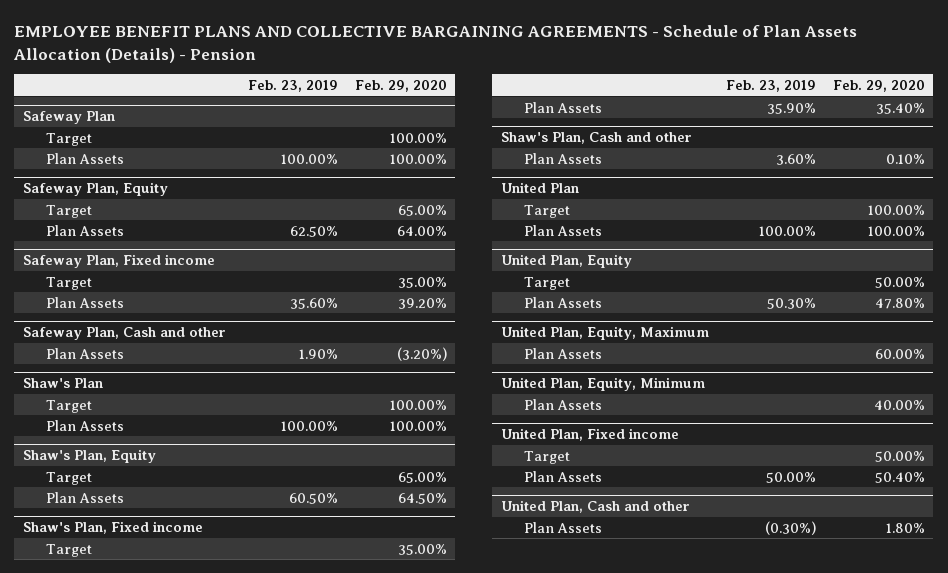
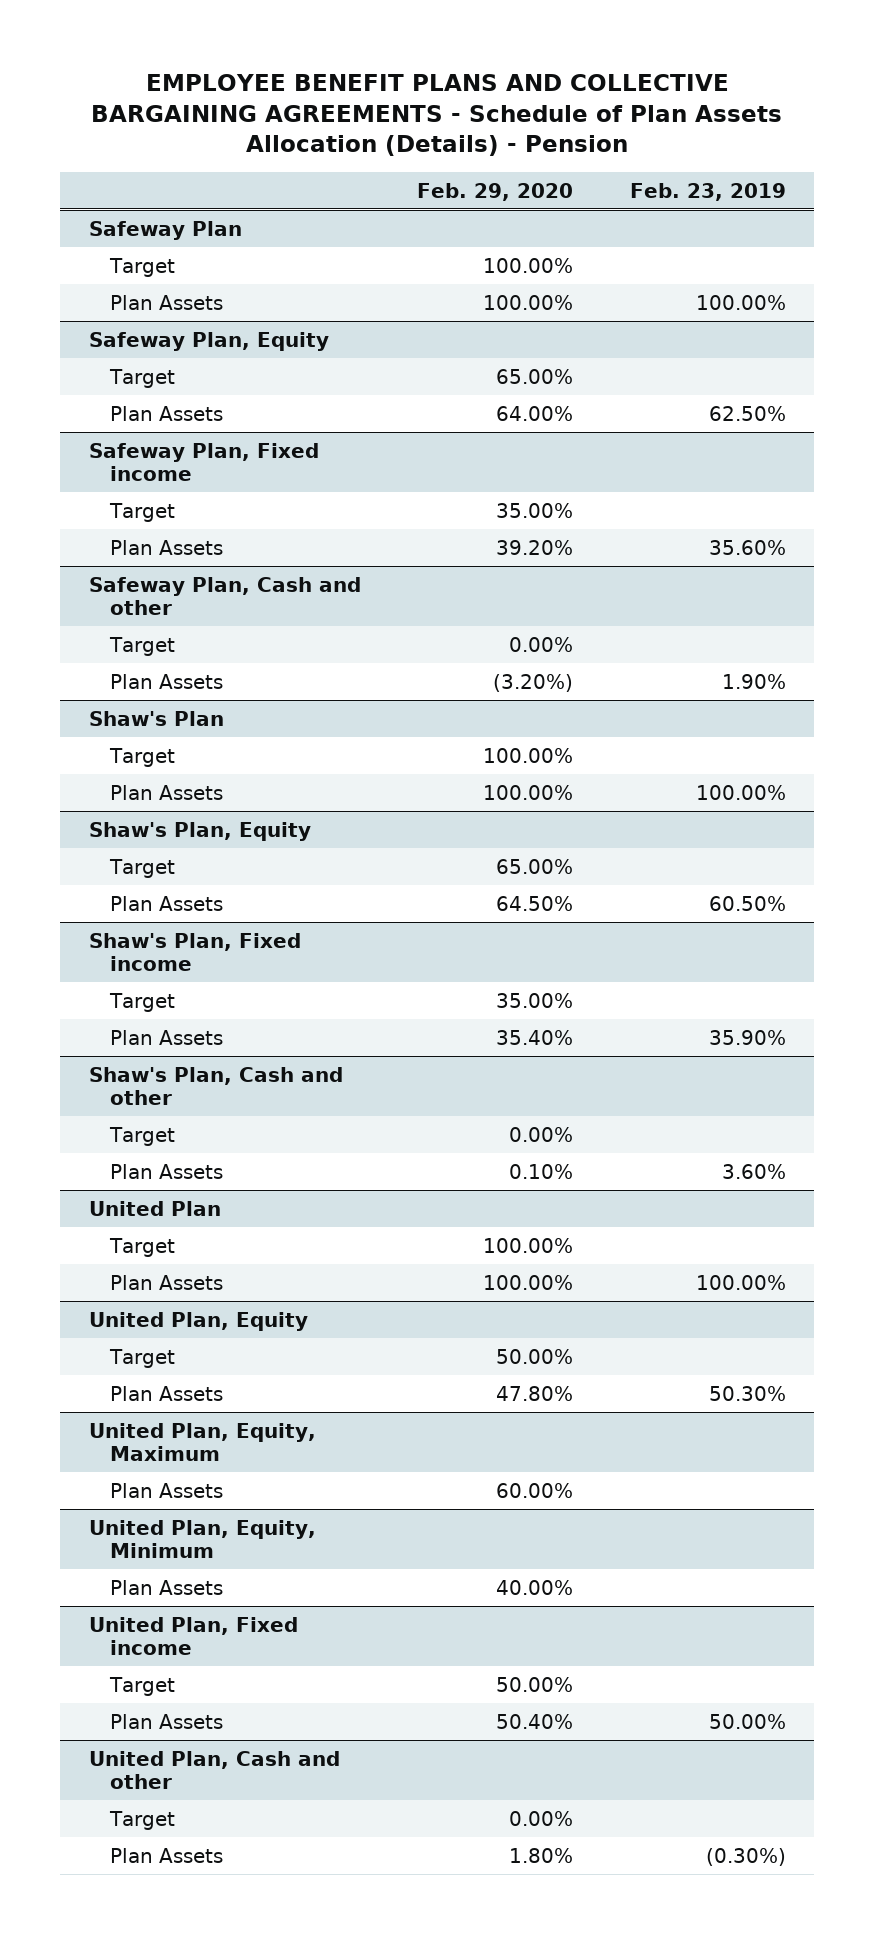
none -> [109,636,176,656] Target
none -> [109,1126,176,1146] Target
none -> [109,1810,176,1830] Target

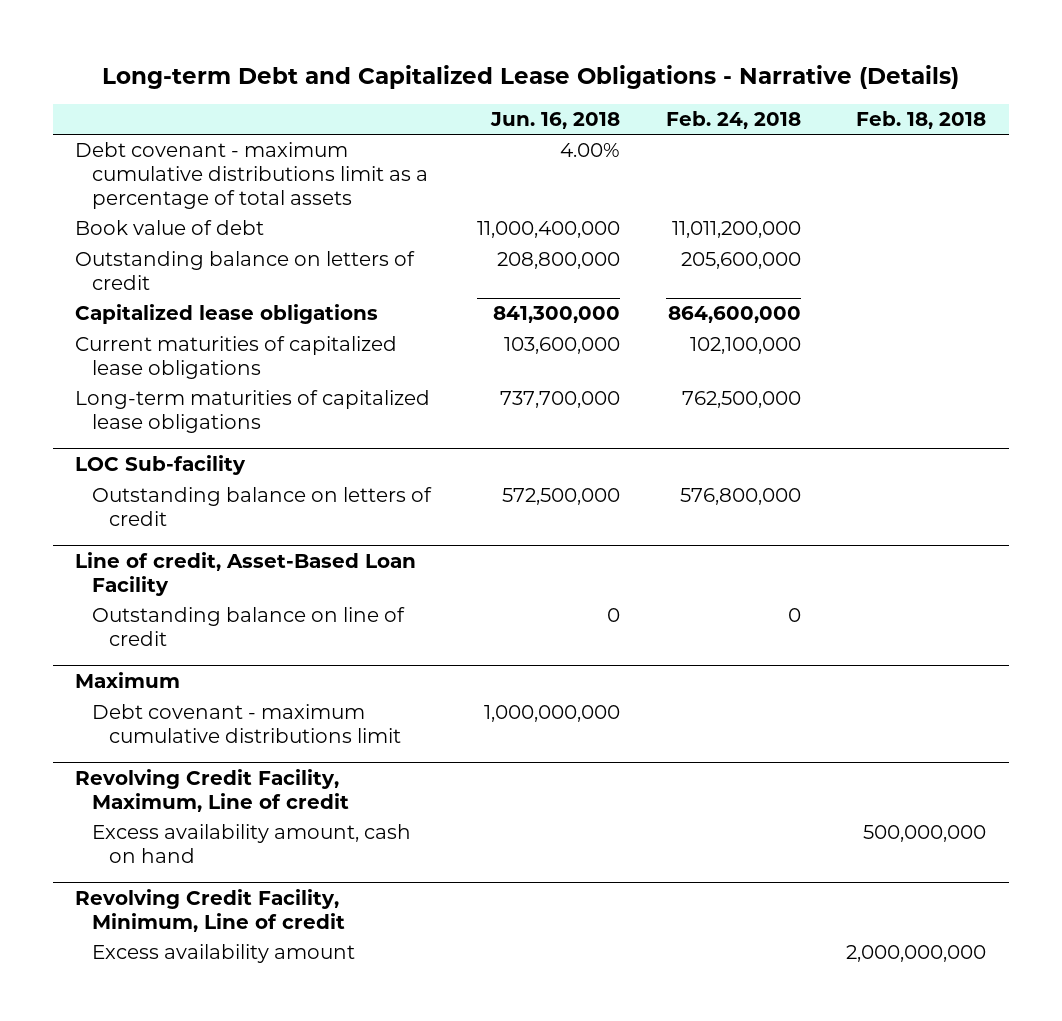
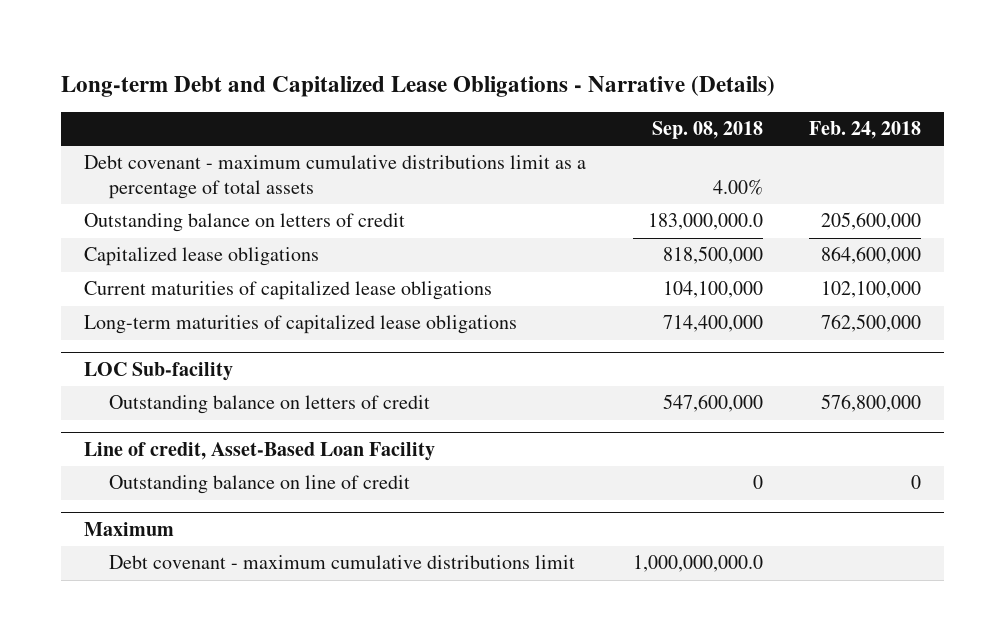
[489,112,620,130] Jun. 16, 2018 -> none
[856,111,987,130] Feb. 18, 2018 -> none
none -> [651,121,763,140] Sep. 08, 2018
[75,220,265,236] Book value of debt -> none
[75,769,350,812] Revolving Credit Facility, Maximum, Line of credit -> none
[92,824,412,863] Excess availability amount, cash on hand -> none
[75,889,346,932] Revolving Credit Facility, Minimum, Line of credit -> none
[92,944,356,964] Excess availability amount -> none

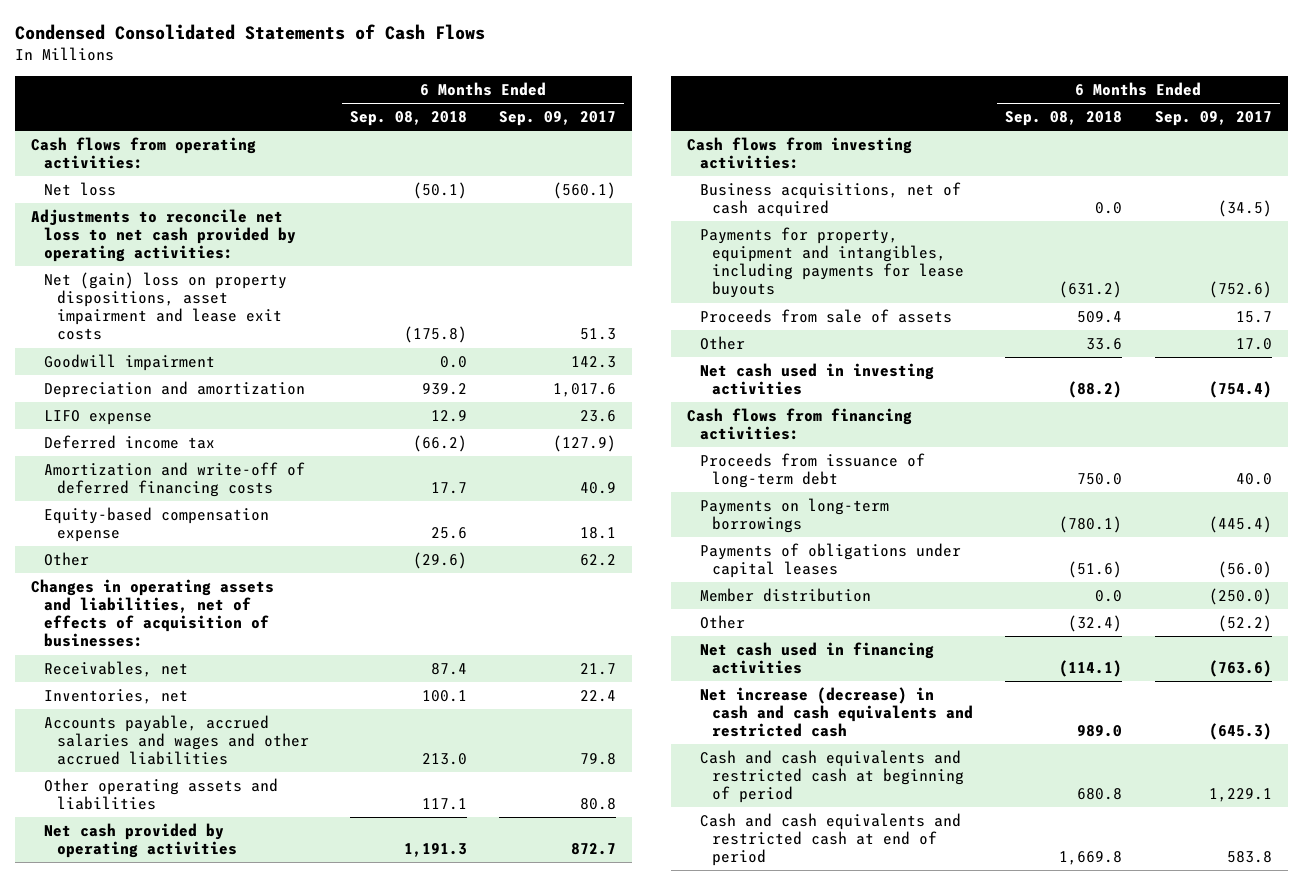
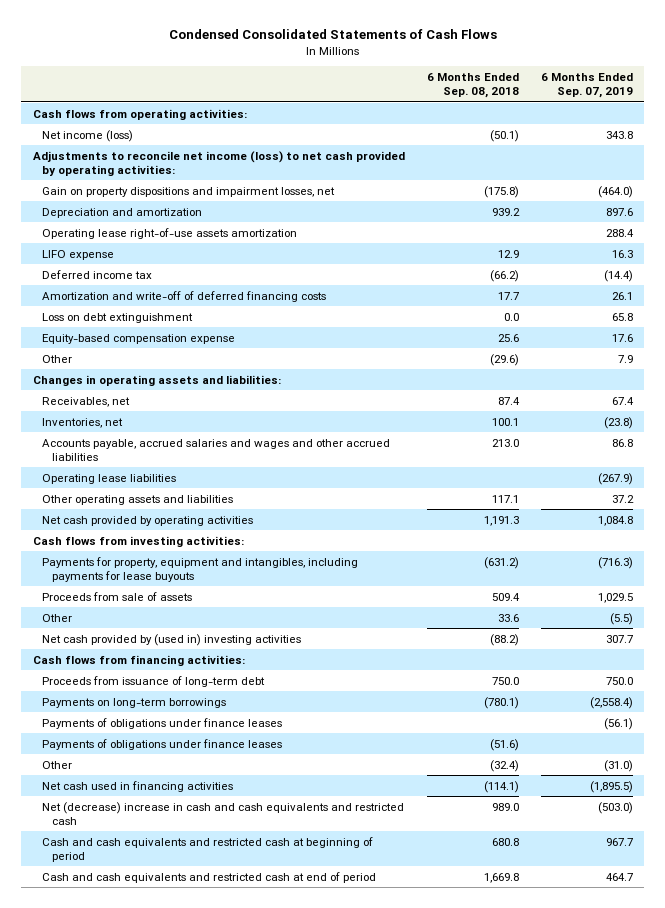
[499,111,617,127] Sep. 09, 2017 -> none
none -> [540,72,633,99] 6 Months Ended Sep. 07, 2019
[44,354,216,372] Goodwill impairment -> none
[44,182,117,197] Net loss -> [42,129,134,142] Net income (loss)
[31,209,297,263] Adjustments to reconcile net loss to net cash provided by operating activities: -> [32,150,405,176] Adjustments to reconcile net income (loss) to net cash provided by operating activities:
[44,272,288,341] Net (gain) loss on property dispositions, asset impairment and lease exit costs -> [42,186,336,197] Gain on property dispositions and impairment losses, net
none -> [42,227,298,239] Operating lease right-of-use assets amortization
none -> [42,312,194,323] Loss on debt extinguishment
[31,579,275,648] Changes in operating assets and liabilities, net of effects of acquisition of businesses: -> [32,374,281,386] Changes in operating assets and liabilities:
none -> [42,473,177,484] Operating lease liabilities
[699,182,961,218] Business acquisitions, net of cash acquired -> none
[699,363,934,396] Net cash used in investing activities -> [42,633,302,646] Net cash provided by (used in) investing activities
[699,588,871,603] Member distribution -> none
none -> [42,717,283,729] Payments of obligations under finance leases
[699,543,961,579] Payments of obligations under capital leases -> [42,738,283,750] Payments of obligations under finance leases
[699,687,974,738] Net increase (decrease) in cash and cash equivalents and restricted cash -> [42,801,405,825] Net (decrease) increase in cash and cash equivalents and restricted cash

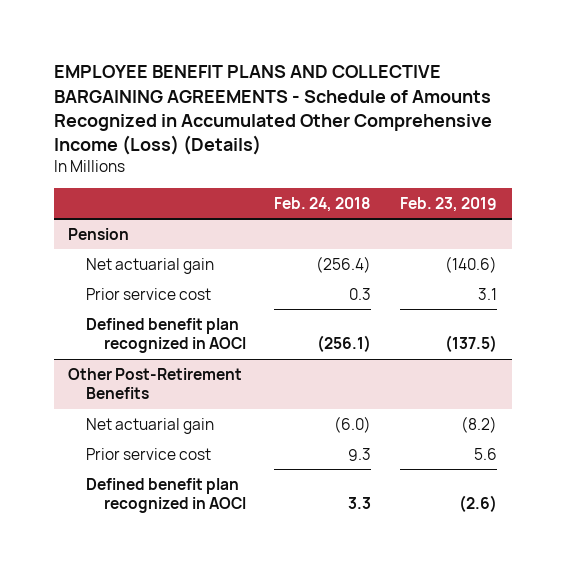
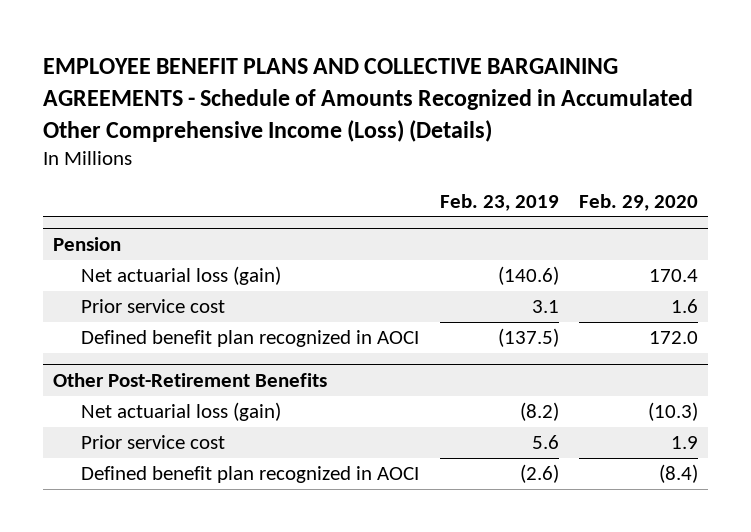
[274,196,372,212] Feb. 24, 2018 -> none
none -> [578,193,698,211] Feb. 29, 2020
[86,257,215,274] Net actuarial gain -> [81,266,282,286] Net actuarial loss (gain)
[86,417,215,434] Net actuarial gain -> [81,402,282,422] Net actuarial loss (gain)

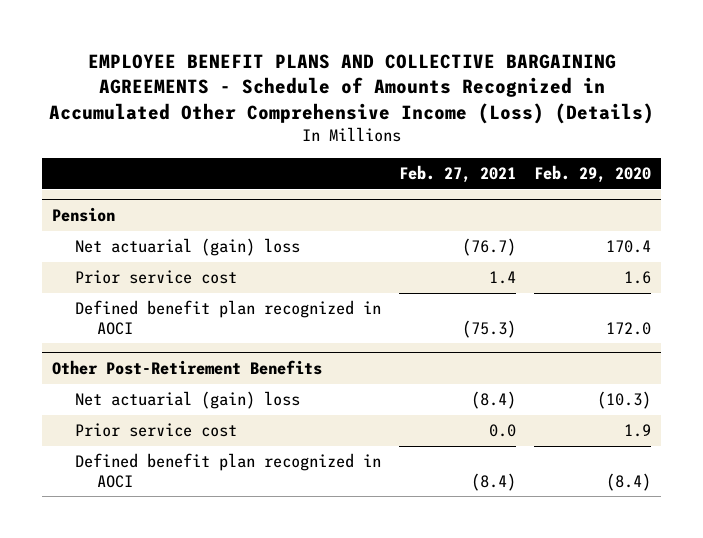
[439,193,559,211] Feb. 23, 2019 -> none
none -> [398,164,516,183] Feb. 27, 2021
[81,266,282,286] Net actuarial loss (gain) -> [74,238,300,257] Net actuarial (gain) loss
[81,402,282,422] Net actuarial loss (gain) -> [74,391,300,410] Net actuarial (gain) loss

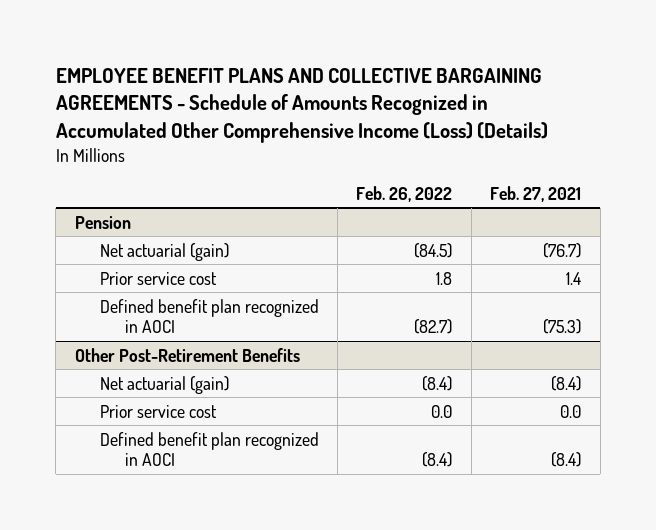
[534,164,652,183] Feb. 29, 2020 -> none
none -> [356,185,453,202] Feb. 26, 2022
[74,238,300,257] Net actuarial (gain) loss -> [99,242,229,261] Net actuarial (gain)
[74,391,300,410] Net actuarial (gain) loss -> [99,375,229,394] Net actuarial (gain)

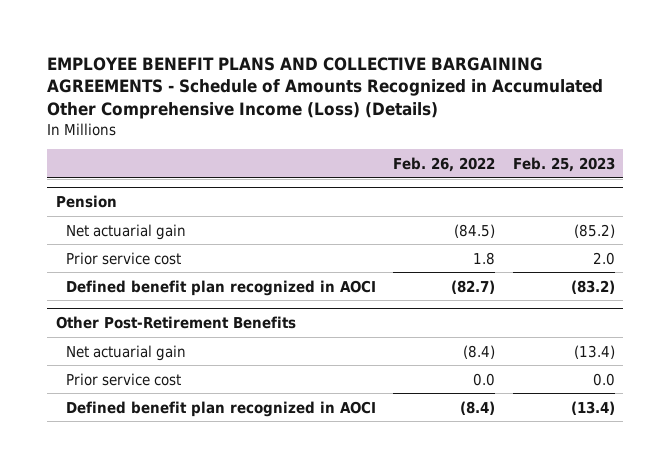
[490,185,582,202] Feb. 27, 2021 -> none
none -> [512,156,615,172] Feb. 25, 2023
[99,242,229,261] Net actuarial (gain) -> [66,223,187,240] Net actuarial gain
[99,375,229,394] Net actuarial (gain) -> [66,344,187,361] Net actuarial gain

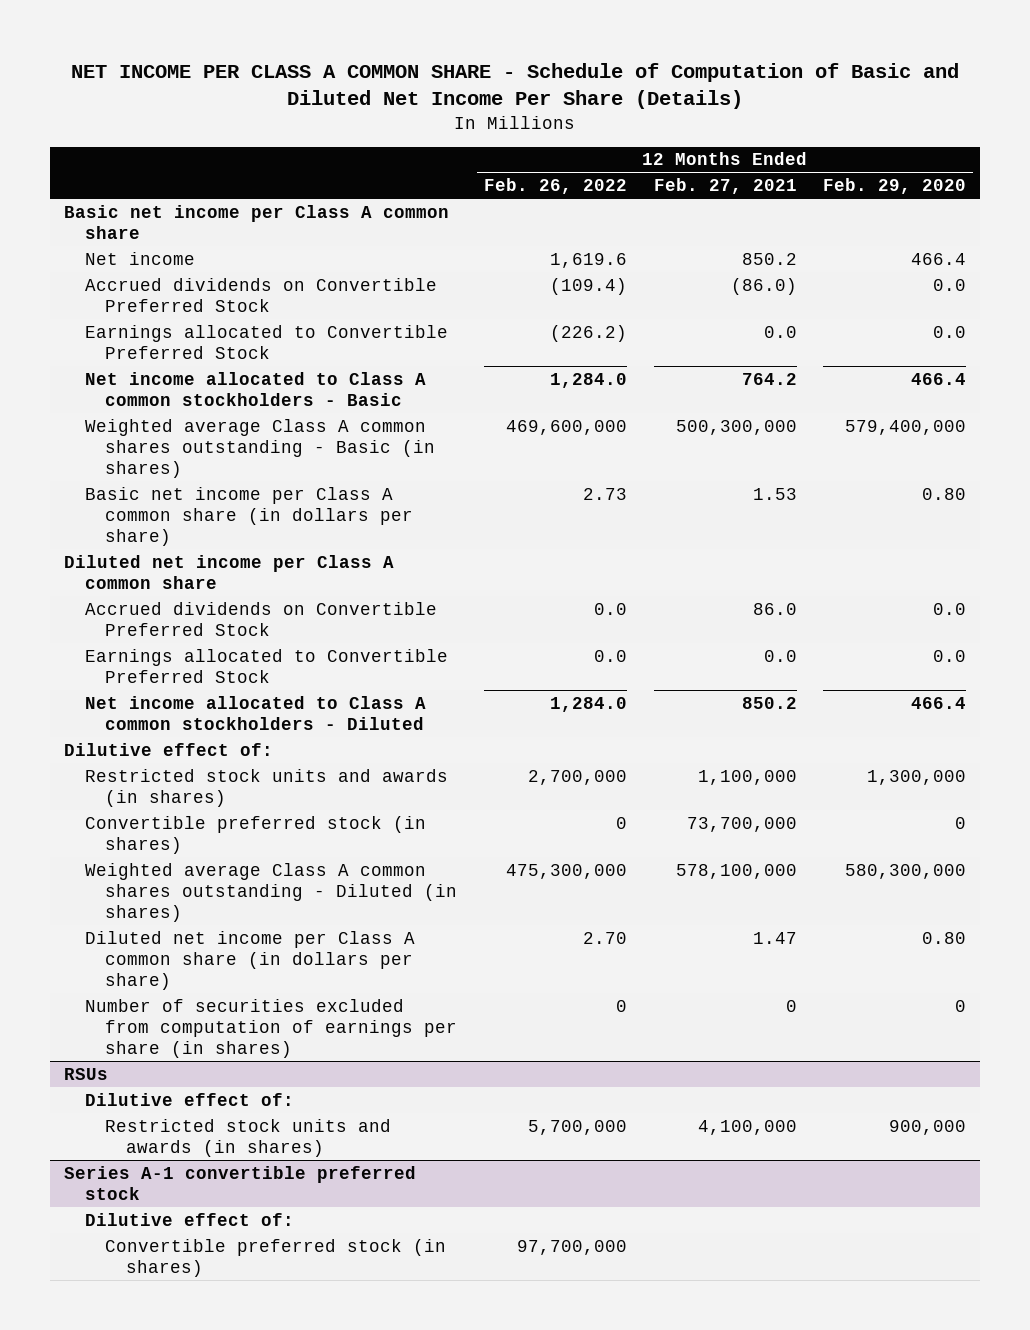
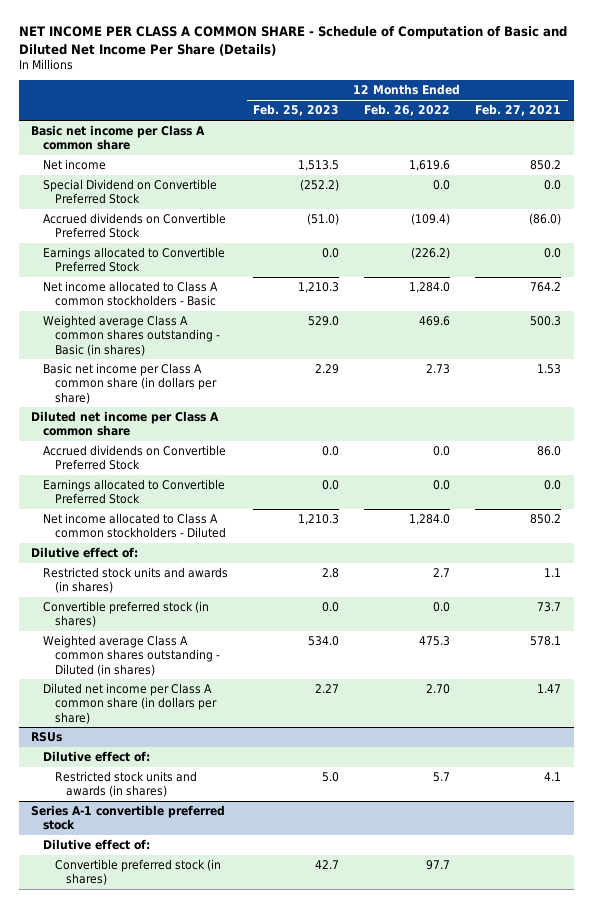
[823,178,967,195] Feb. 29, 2020 -> none
none -> [253,104,340,117] Feb. 25, 2023
none -> [43,179,218,205] Special Dividend on Convertible Preferred Stock
[505,419,627,435] 469,600,000 -> [419,316,451,327] 469.6
[675,419,797,435] 500,300,000 -> [530,316,562,327] 500.3
[527,769,627,785] 2,700,000 -> [433,568,451,578] 2.7
[697,769,797,785] 1,100,000 -> [544,568,562,578] 1.1
[615,816,627,829] 0 -> [433,602,451,613] 0.0
[686,816,797,832] 73,700,000 -> [537,602,562,613] 73.7
[505,863,627,879] 475,300,000 -> [419,636,451,647] 475.3
[675,863,797,879] 578,100,000 -> [530,636,562,647] 578.1
[84,998,458,1059] Number of securities excluded from computation of earnings per share (in shares) -> none
[527,1119,627,1135] 5,700,000 -> [433,772,451,783] 5.7
[697,1119,797,1135] 4,100,000 -> [544,772,562,782] 4.1
[516,1239,627,1255] 97,700,000 -> [426,860,451,871] 97.7

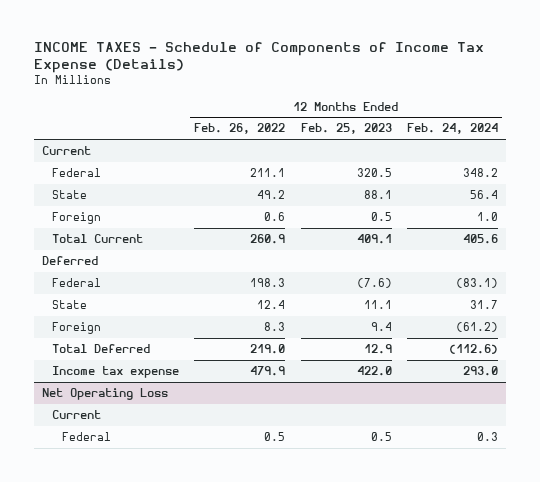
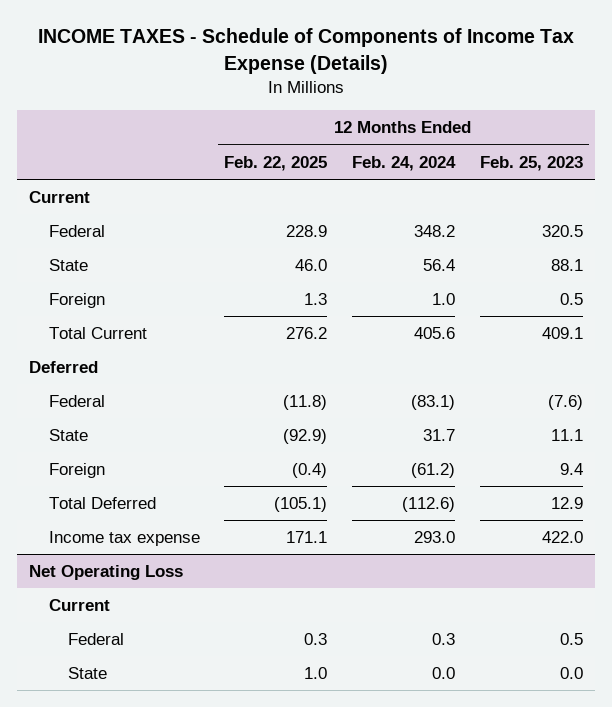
[194,123,286,135] Feb. 26, 2022 -> none
none -> [224,155,328,171] Feb. 22, 2025
none -> [68,667,108,680] State

